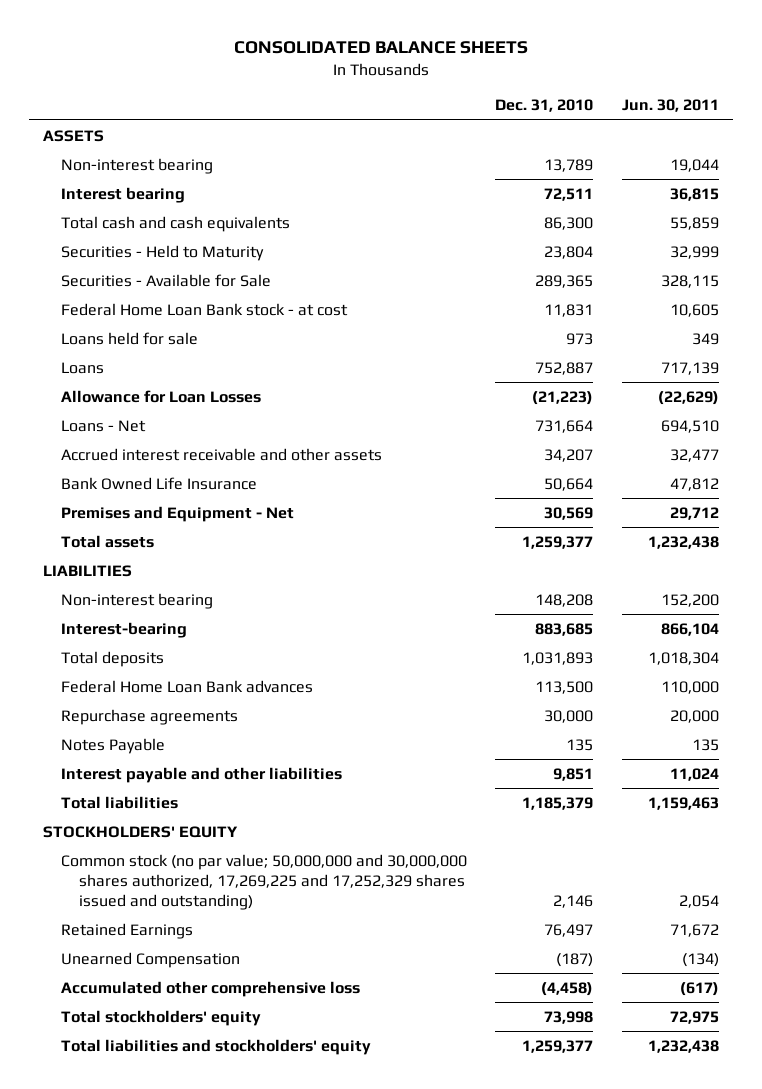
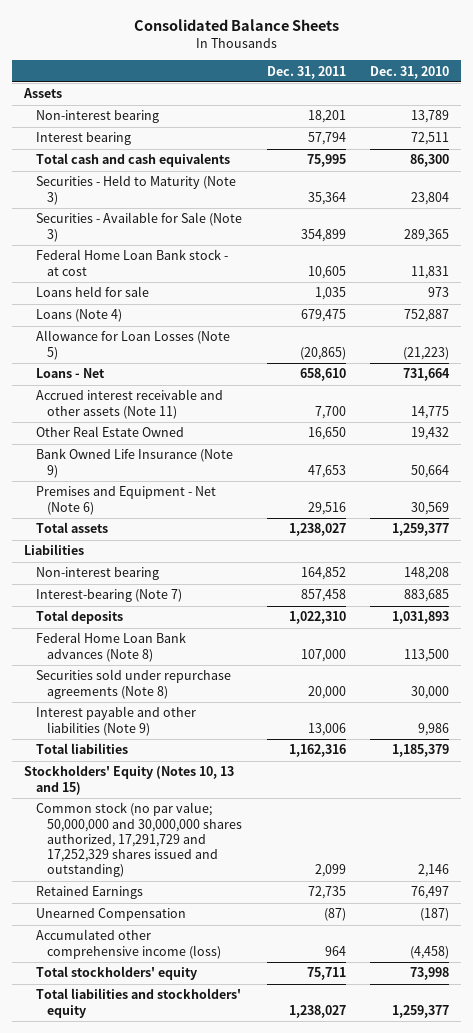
[233,41,528,55] CONSOLIDATED BALANCE SHEETS -> [133,18,339,31] Consolidated Balance Sheets
[621,99,719,113] Jun. 30, 2011 -> none
none -> [266,65,346,79] Dec. 31, 2011
[42,129,104,142] ASSETS -> [22,88,62,99] Assets
[60,244,264,261] Securities - Held to Maturity -> [35,175,236,205] Securities - Held to Maturity (Note 3)
[60,273,271,287] Securities - Available for Sale -> [35,212,242,242] Securities - Available for Sale (Note 3)
[60,361,104,374] Loans -> [35,309,122,323] Loans (Note 4)
[60,389,261,403] Allowance for Loan Losses -> [35,330,230,360] Allowance for Loan Losses (Note 5)
[60,447,382,461] Accrued interest receivable and other assets -> [35,389,223,419] Accrued interest receivable and other assets (Note 11)
[544,448,594,462] 34,207 -> [411,405,450,419] 14,775
none -> [35,426,184,438] Other Real Estate Owned
[60,476,257,490] Bank Owned Life Insurance -> [35,448,233,478] Bank Owned Life Insurance (Note 9)
[60,505,294,522] Premises and Equipment - Net -> [35,486,216,515] Premises and Equipment - Net (Note 6)
[42,564,132,577] LIABILITIES -> [23,544,84,556] Liabilities
[60,621,187,638] Interest-bearing -> [35,589,182,603] Interest-bearing (Note 7)
[60,737,165,754] Notes Payable -> none
[60,679,313,693] Federal Home Loan Bank advances -> [35,632,186,662] Federal Home Loan Bank advances (Note 8)
[60,708,238,725] Repurchase agreements -> [35,669,231,699] Securities sold under repurchase agreements (Note 8)
[60,766,342,783] Interest payable and other liabilities -> [35,706,196,736] Interest payable and other liabilities (Note 9)
[553,767,594,781] 9,851 -> [418,722,450,736] 9,986
[42,825,238,838] STOCKHOLDERS' EQUITY -> [23,765,234,795] Stockholders' Equity (Notes 10, 13 and 15)
[60,853,467,911] Common stock (no par value; 50,000,000 and 30,000,000 shares authorized, 17,269,225 and 17,252,329 shares issued and outstanding) -> [35,802,243,878] Common stock (no par value; 50,000,000 and 30,000,000 shares authorized, 17,291,729 and 17,252,329 shares issued and outstanding)
[60,980,360,997] Accumulated other comprehensive loss -> [35,929,222,959] Accumulated other comprehensive income (loss)

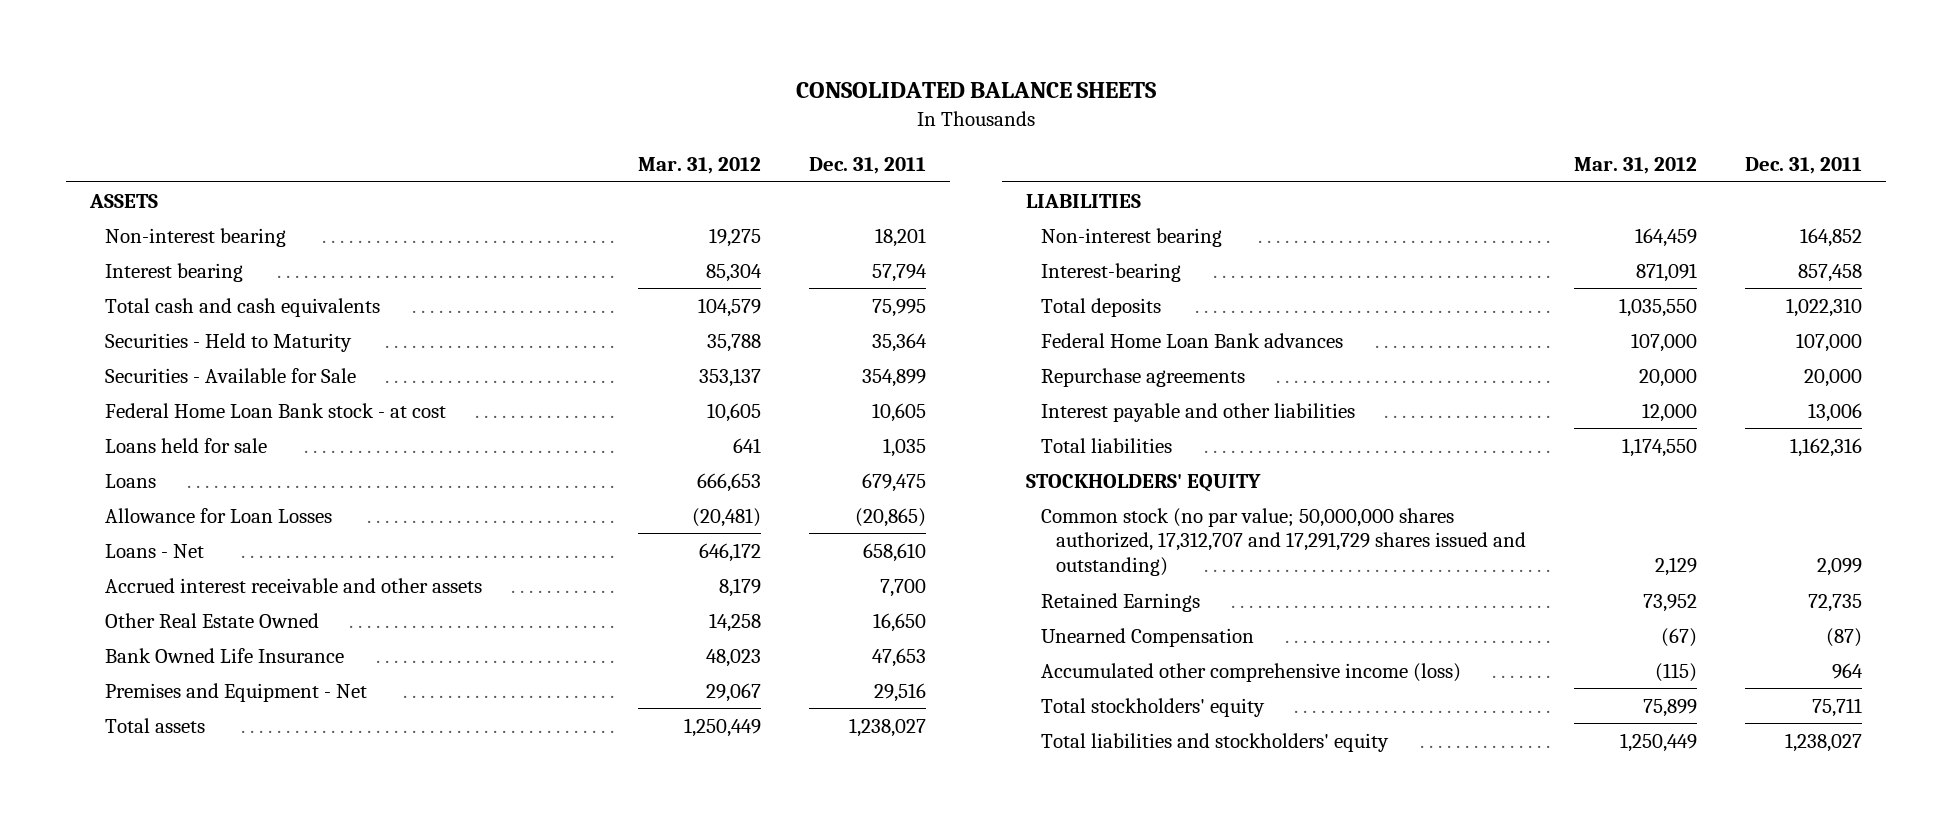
[133,18,339,31] Consolidated Balance Sheets -> [796,82,1157,99] CONSOLIDATED BALANCE SHEETS
[370,65,450,79] Dec. 31, 2010 -> none
none -> [638,157,762,175] Mar. 31, 2012
[22,88,62,99] Assets -> [89,193,159,208] ASSETS
[35,175,236,205] Securities - Held to Maturity (Note 3) -> [105,332,353,352] Securities - Held to Maturity
[35,212,242,242] Securities - Available for Sale (Note 3) -> [105,367,357,383] Securities - Available for Sale
[35,309,122,323] Loans (Note 4) -> [105,473,157,488] Loans
[35,330,230,360] Allowance for Loan Losses (Note 5) -> [105,507,333,523] Allowance for Loan Losses
[35,389,223,419] Accrued interest receivable and other assets (Note 11) -> [105,577,483,593] Accrued interest receivable and other assets
[35,448,233,478] Bank Owned Life Insurance (Note 9) -> [105,647,345,663] Bank Owned Life Insurance
[35,486,216,515] Premises and Equipment - Net (Note 6) -> [105,682,368,702] Premises and Equipment - Net
[23,544,84,556] Liabilities -> [1025,193,1141,208] LIABILITIES
[35,589,182,603] Interest-bearing (Note 7) -> [1040,262,1181,282] Interest-bearing
[35,632,186,662] Federal Home Loan Bank advances (Note 8) -> [1040,332,1343,348] Federal Home Loan Bank advances
[35,669,231,699] Securities sold under repurchase agreements (Note 8) -> [1040,367,1245,387] Repurchase agreements
[35,706,196,736] Interest payable and other liabilities (Note 9) -> [1040,402,1355,422] Interest payable and other liabilities
[23,765,234,795] Stockholders' Equity (Notes 10, 13 and 15) -> [1025,473,1261,492] STOCKHOLDERS' EQUITY
[35,802,243,878] Common stock (no par value; 50,000,000 and 30,000,000 shares authorized, 17,291,729 and 17,252,329 shares issued and outstanding) -> [1040,507,1526,577] Common stock (no par value; 50,000,000 shares authorized, 17,312,707 and 17,291,729 shares issued and outstanding)

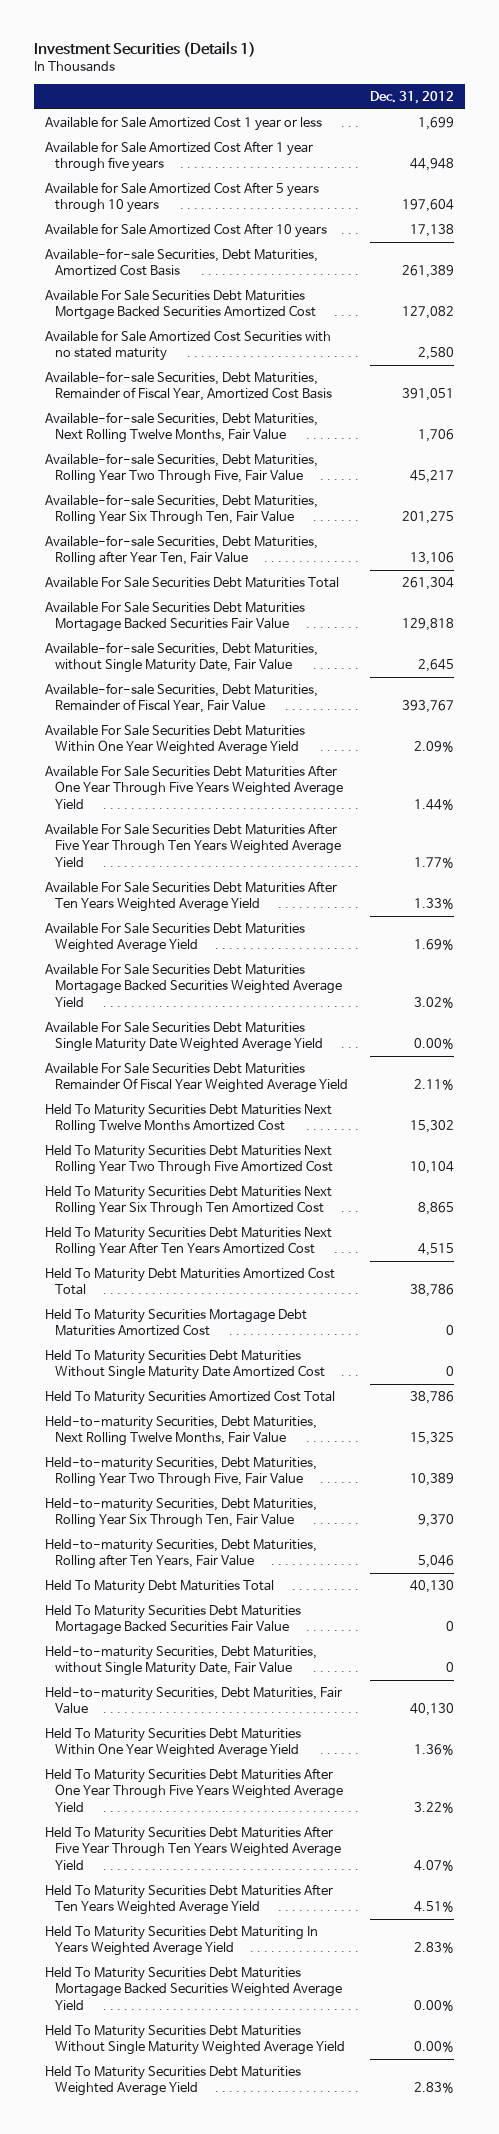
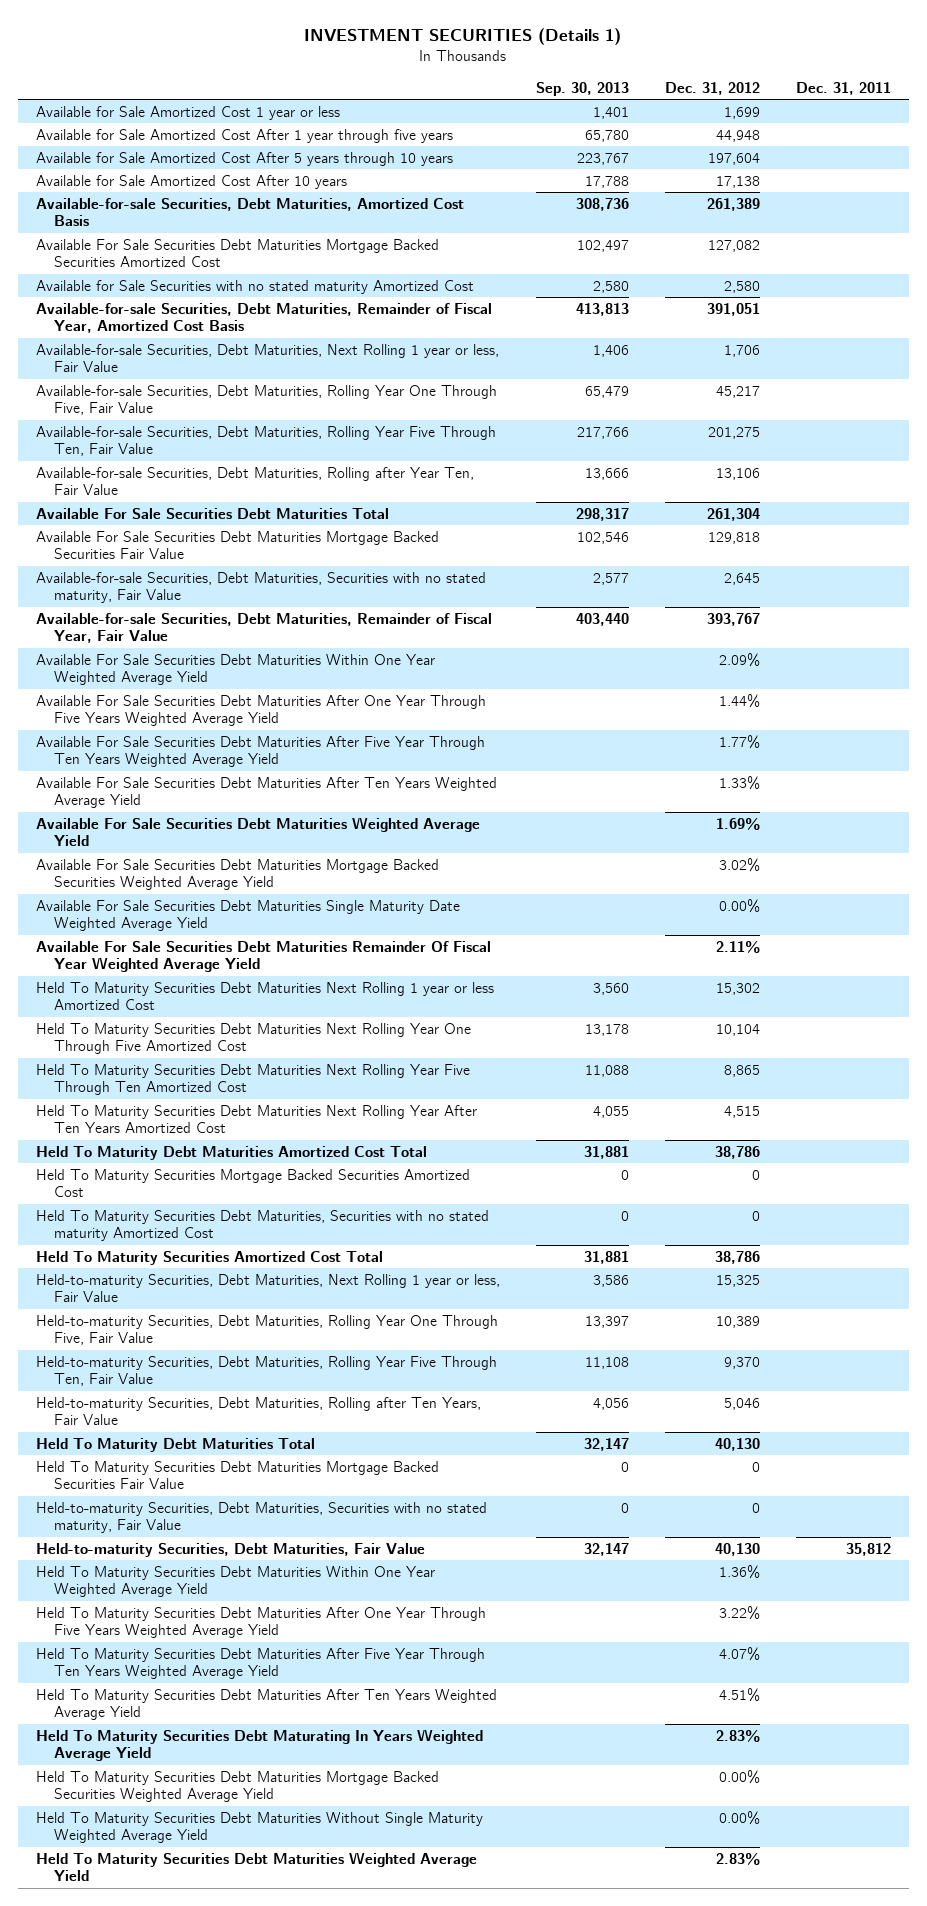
[33,40,256,57] Investment Securities (Details 1) -> [304,28,622,46] INVESTMENT SECURITIES (Details 1)
none -> [536,81,630,96] Sep. 30, 2013
none -> [795,81,891,95] Dec. 31, 2011
[44,329,331,362] Available for Sale Amortized Cost Securities with no stated maturity -> [36,279,475,294] Available for Sale Securities with no stated maturity Amortized Cost
[44,411,318,444] Available-for-sale Securities, Debt Maturities, Next Rolling Twelve Months, Fair Value -> [36,343,500,373] Available-for-sale Securities, Debt Maturities, Next Rolling 1 year or less, Fair Value
[44,452,318,485] Available-for-sale Securities, Debt Maturities, Rolling Year Two Through Five, Fair Value -> [36,384,498,416] Available-for-sale Securities, Debt Maturities, Rolling Year One Through Five, Fair Value
[44,493,318,526] Available-for-sale Securities, Debt Maturities, Rolling Year Six Through Ten, Fair Value -> [36,425,497,457] Available-for-sale Securities, Debt Maturities, Rolling Year Five Through Ten, Fair Value
[44,601,305,633] Available For Sale Securities Debt Maturities Mortagage Backed Securities Fair Value -> [36,530,440,560] Available For Sale Securities Debt Maturities Mortgage Backed Securities Fair Value
[44,641,318,674] Available-for-sale Securities, Debt Maturities, without Single Maturity Date, Fair Value -> [36,571,487,604] Available-for-sale Securities, Debt Maturities, Securities with no stated maturity, Fair Value
[44,963,343,1007] Available For Sale Securities Debt Maturities Mortagage Backed Securities Weighted Average Yield -> [36,858,440,891] Available For Sale Securities Debt Maturities Mortgage Backed Securities Weighted Average Yield
[44,1103,332,1135] Held To Maturity Securities Debt Maturities Next Rolling Twelve Months Amortized Cost -> [36,981,495,1011] Held To Maturity Securities Debt Maturities Next Rolling 1 year or less Amortized Cost
[44,1144,334,1176] Held To Maturity Securities Debt Maturities Next Rolling Year Two Through Five Amortized Cost -> [36,1022,472,1055] Held To Maturity Securities Debt Maturities Next Rolling Year One Through Five Amortized Cost
[44,1185,332,1217] Held To Maturity Securities Debt Maturities Next Rolling Year Six Through Ten Amortized Cost -> [36,1063,471,1096] Held To Maturity Securities Debt Maturities Next Rolling Year Five Through Ten Amortized Cost
[44,1308,307,1337] Held To Maturity Securities Mortagage Debt Maturities Amortized Cost -> [36,1168,471,1198] Held To Maturity Securities Mortgage Backed Securities Amortized Cost
[44,1349,326,1381] Held To Maturity Securities Debt Maturities Without Single Maturity Date Amortized Cost -> [36,1209,490,1242] Held To Maturity Securities Debt Maturities, Securities with no stated maturity Amortized Cost
[44,1415,317,1447] Held-to-maturity Securities, Debt Maturities, Next Rolling Twelve Months, Fair Value -> [36,1273,501,1303] Held-to-maturity Securities, Debt Maturities, Next Rolling 1 year or less, Fair Value
[44,1456,317,1488] Held-to-maturity Securities, Debt Maturities, Rolling Year Two Through Five, Fair Value -> [36,1314,499,1346] Held-to-maturity Securities, Debt Maturities, Rolling Year One Through Five, Fair Value
[44,1497,317,1529] Held-to-maturity Securities, Debt Maturities, Rolling Year Six Through Ten, Fair Value -> [36,1355,498,1387] Held-to-maturity Securities, Debt Maturities, Rolling Year Five Through Ten, Fair Value
[44,1604,301,1636] Held To Maturity Securities Debt Maturities Mortagage Backed Securities Fair Value -> [36,1460,440,1490] Held To Maturity Securities Debt Maturities Mortgage Backed Securities Fair Value
[44,1645,317,1677] Held-to-maturity Securities, Debt Maturities, without Single Maturity Date, Fair Value -> [36,1501,488,1534] Held-to-maturity Securities, Debt Maturities, Securities with no stated maturity, Fair Value
[44,1925,318,1957] Held To Maturity Securities Debt Maturiting In Years Weighted Average Yield -> [36,1728,484,1762] Held To Maturity Securities Debt Maturating In Years Weighted Average Yield
[44,1966,343,2010] Held To Maturity Securities Debt Maturities Mortagage Backed Securities Weighted Average Yield -> [36,1770,440,1803] Held To Maturity Securities Debt Maturities Mortgage Backed Securities Weighted Average Yield

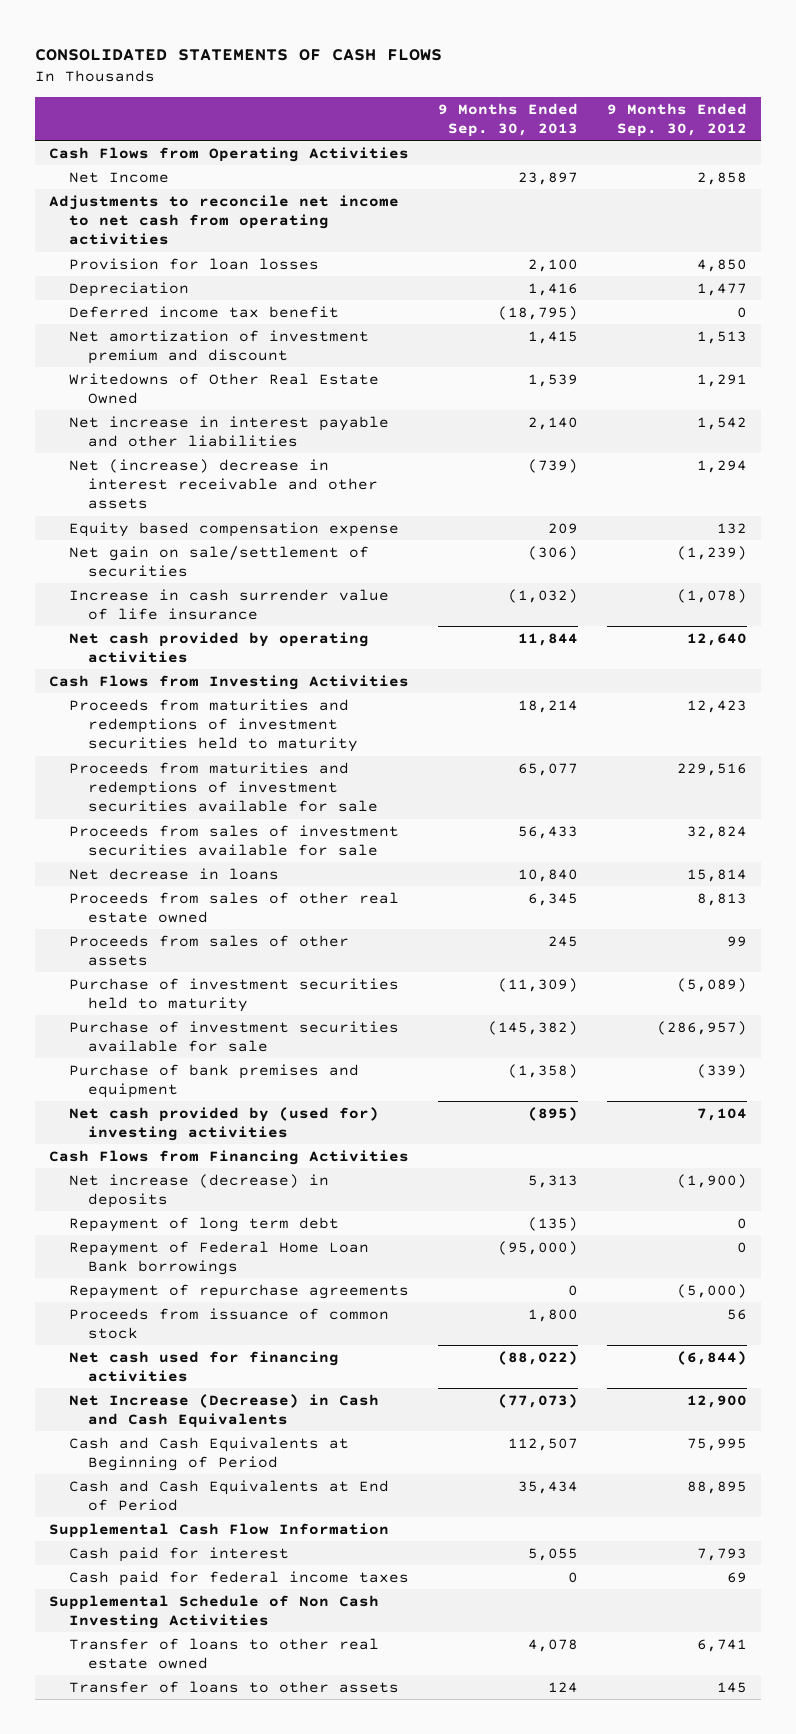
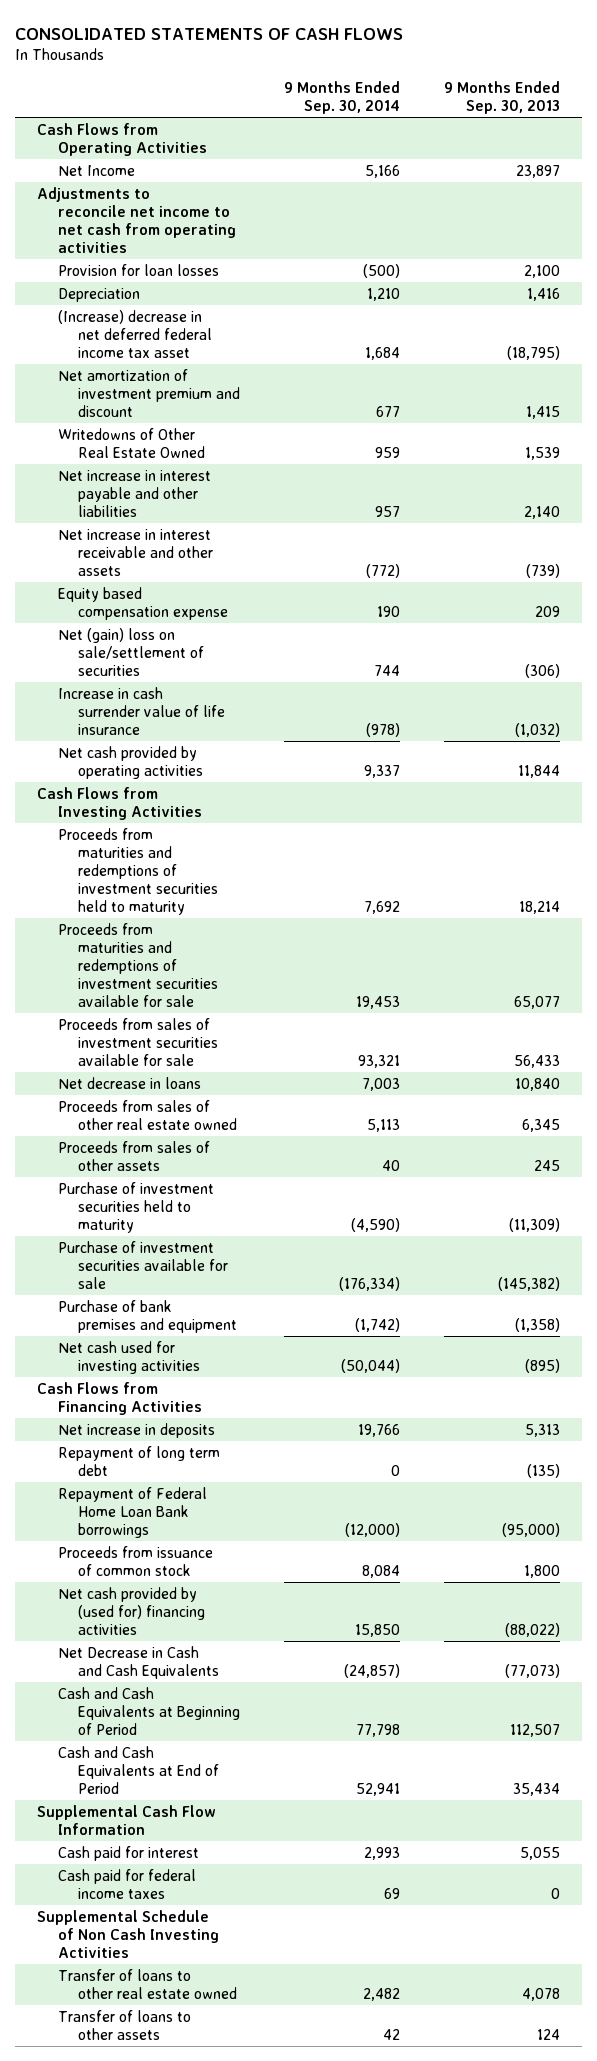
[606,102,747,137] 9 Months Ended Sep. 30, 2012 -> none
none -> [284,80,401,114] 9 Months Ended Sep. 30, 2014
[68,305,339,318] Deferred income tax benefit -> [57,309,213,358] (Increase) decrease in net deferred federal income tax asset
[68,458,378,510] Net (increase) decrease in interest receivable and other assets -> [57,528,214,576] Net increase in interest receivable and other assets
[68,545,369,577] Net gain on sale/settlement of securities -> [57,627,205,676] Net (gain) loss on sale/settlement of securities
[68,1106,379,1141] Net cash provided by (used for) investing activities -> [57,1340,201,1374] Net cash used for investing activities
[68,1173,329,1208] Net increase (decrease) in deposits -> [57,1422,215,1438] Net increase in deposits
[68,1283,409,1299] Repayment of repurchase agreements -> none
[68,1350,339,1382] Net cash used for financing activities -> [57,1586,206,1635] Net cash provided by (used for) financing activities
[68,1393,379,1428] Net Increase (Decrease) in Cash and Cash Equivalents -> [57,1645,220,1679] Net Decrease in Cash and Cash Equivalents

